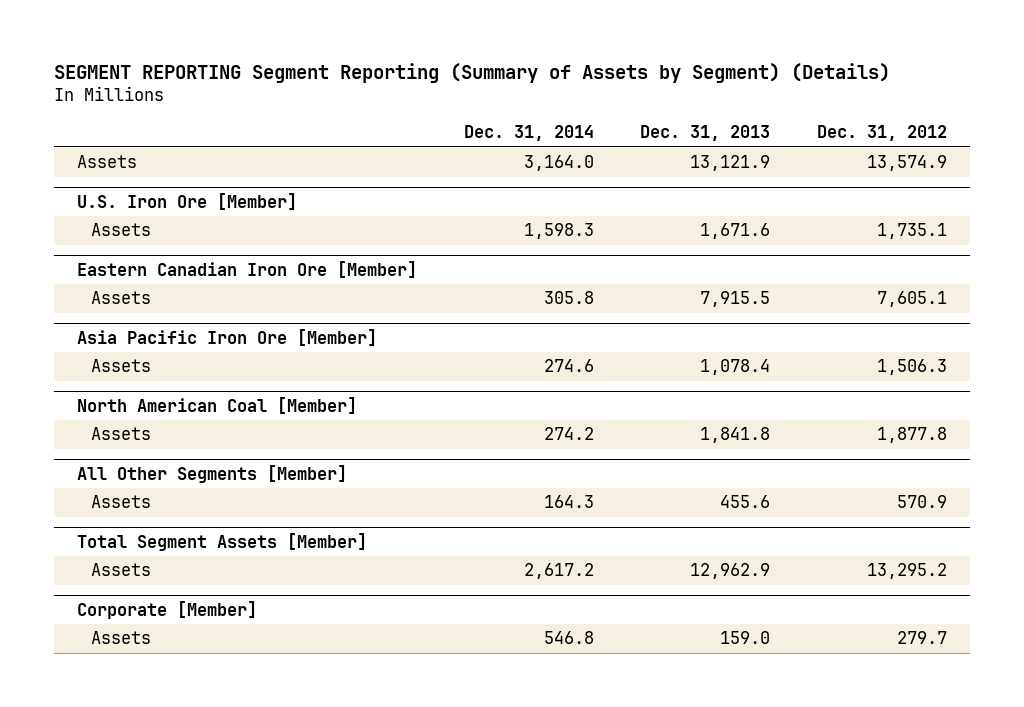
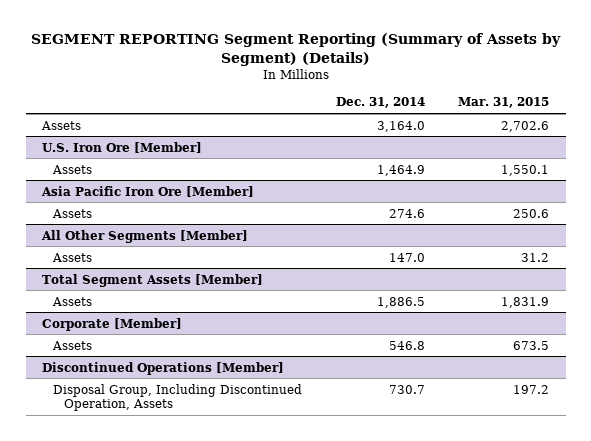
[640,125,771,142] Dec. 31, 2013 -> none
[817,125,948,142] Dec. 31, 2012 -> none
none -> [457,97,549,109] Mar. 31, 2015
[77,260,418,278] Eastern Canadian Iron Ore [Member] -> none
[91,291,152,305] Assets -> none
[523,223,594,240] 1,598.3 -> [376,164,425,176] 1,464.9
[77,396,358,414] North American Coal [Member] -> none
[91,427,152,441] Assets -> none
[543,495,594,509] 164.3 -> [388,252,425,262] 147.0
[523,563,594,580] 2,617.2 -> [376,296,425,308] 1,886.5
none -> [42,361,285,375] Discontinued Operations [Member]
none -> [53,383,303,412] Disposal Group, Including Discontinued Operation, Assets

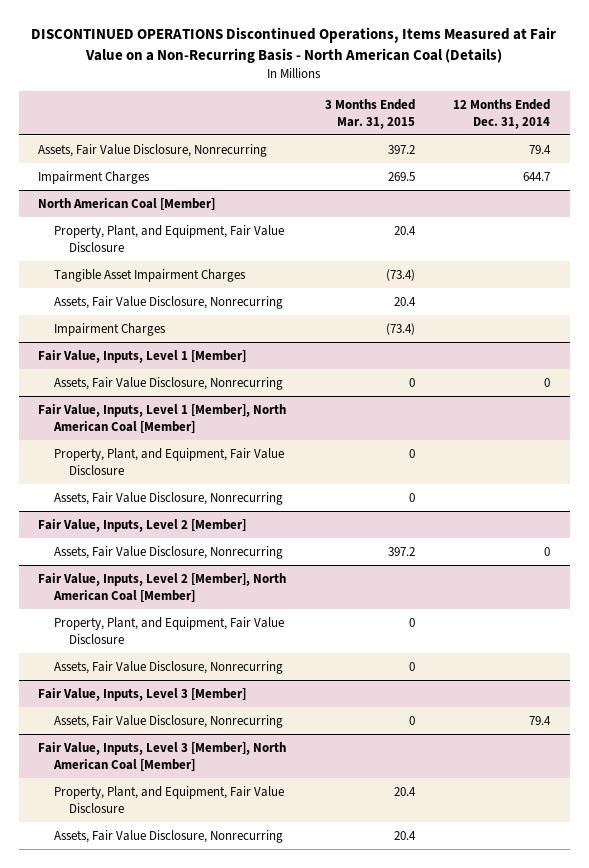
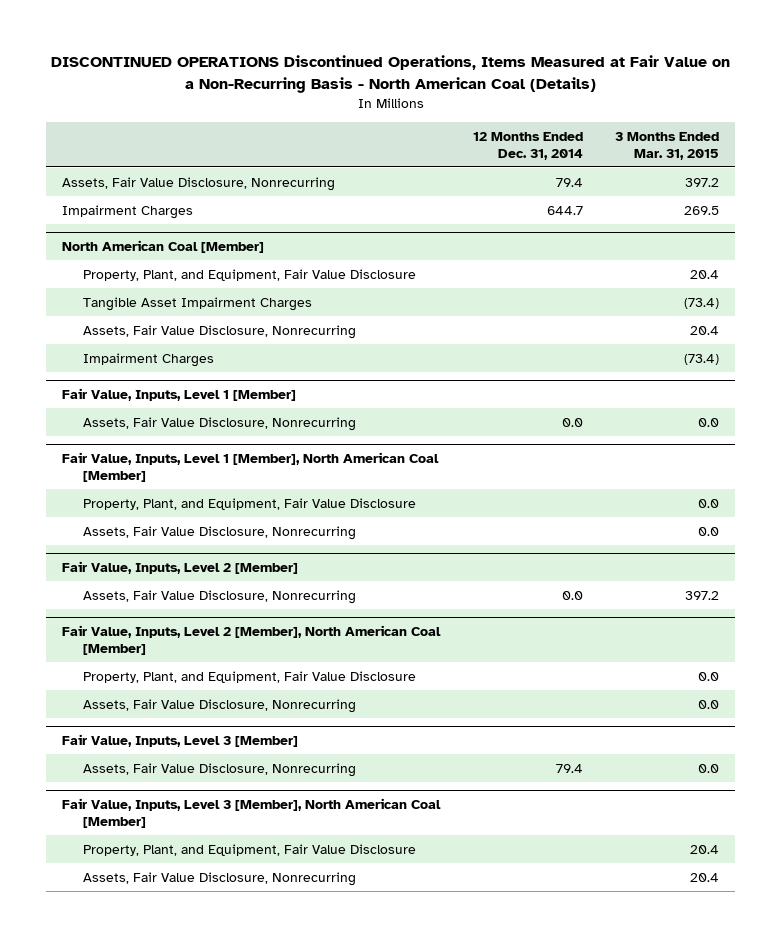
[408,377,415,387] 0 -> [698,417,720,427] 0.0
[544,377,551,387] 0 -> [561,417,583,427] 0.0
[408,448,415,458] 0 -> [698,498,720,508] 0.0
[408,492,415,502] 0 -> [698,526,720,536] 0.0
[544,546,551,556] 0 -> [561,590,583,600] 0.0
[408,617,415,627] 0 -> [698,671,720,681] 0.0
[408,661,415,671] 0 -> [698,699,720,709] 0.0
[408,715,415,725] 0 -> [698,763,720,773] 0.0

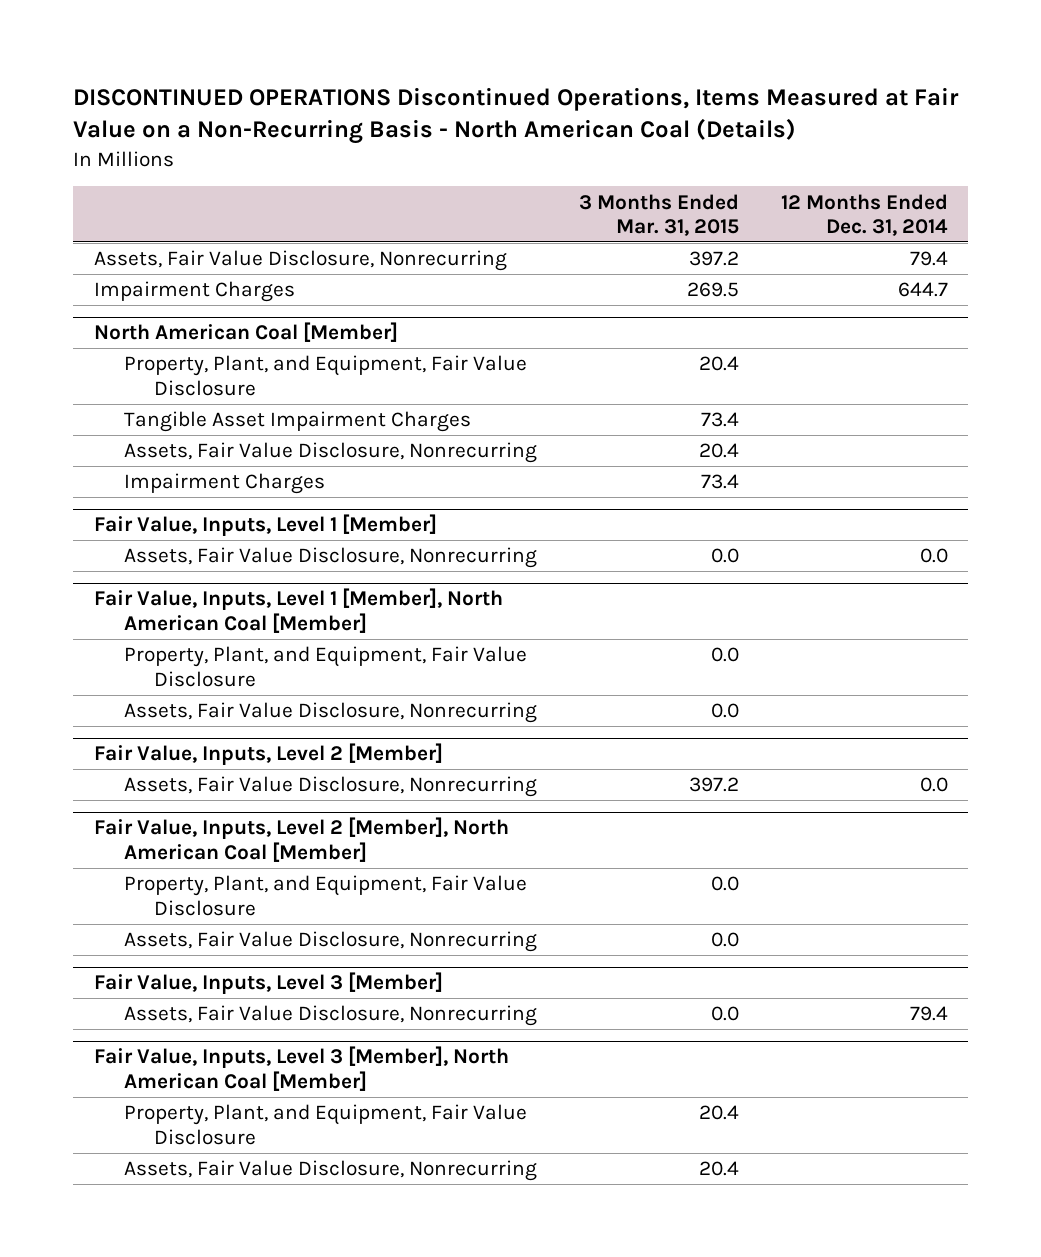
[684,297,720,309] (73.4) -> [700,412,739,428] 73.4
[684,353,720,365] (73.4) -> [700,474,739,490] 73.4

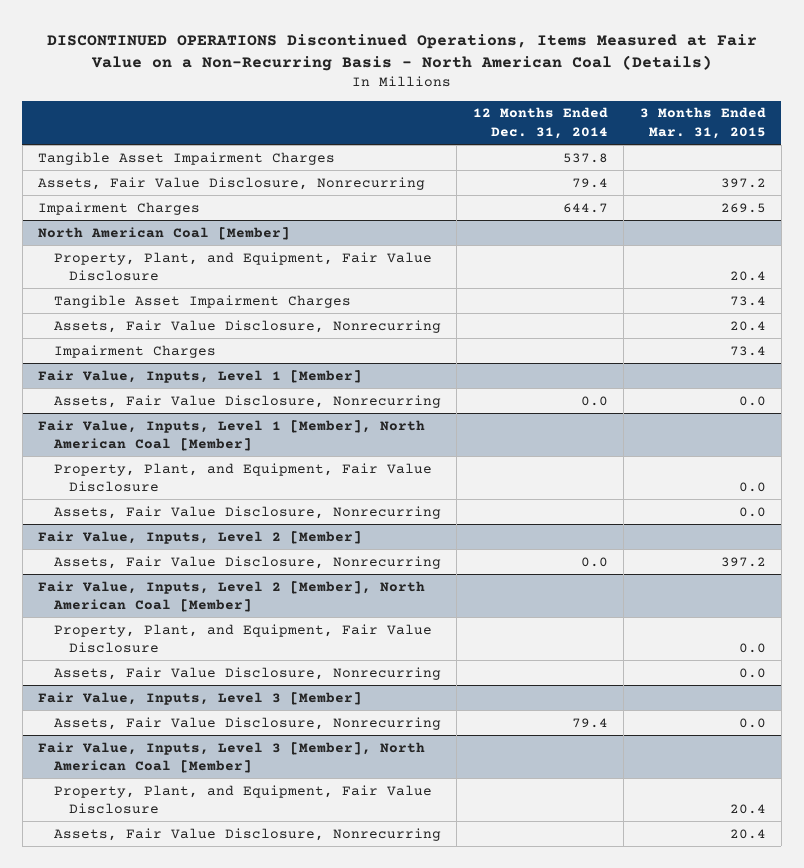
none -> [38,151,336,165] Tangible Asset Impairment Charges

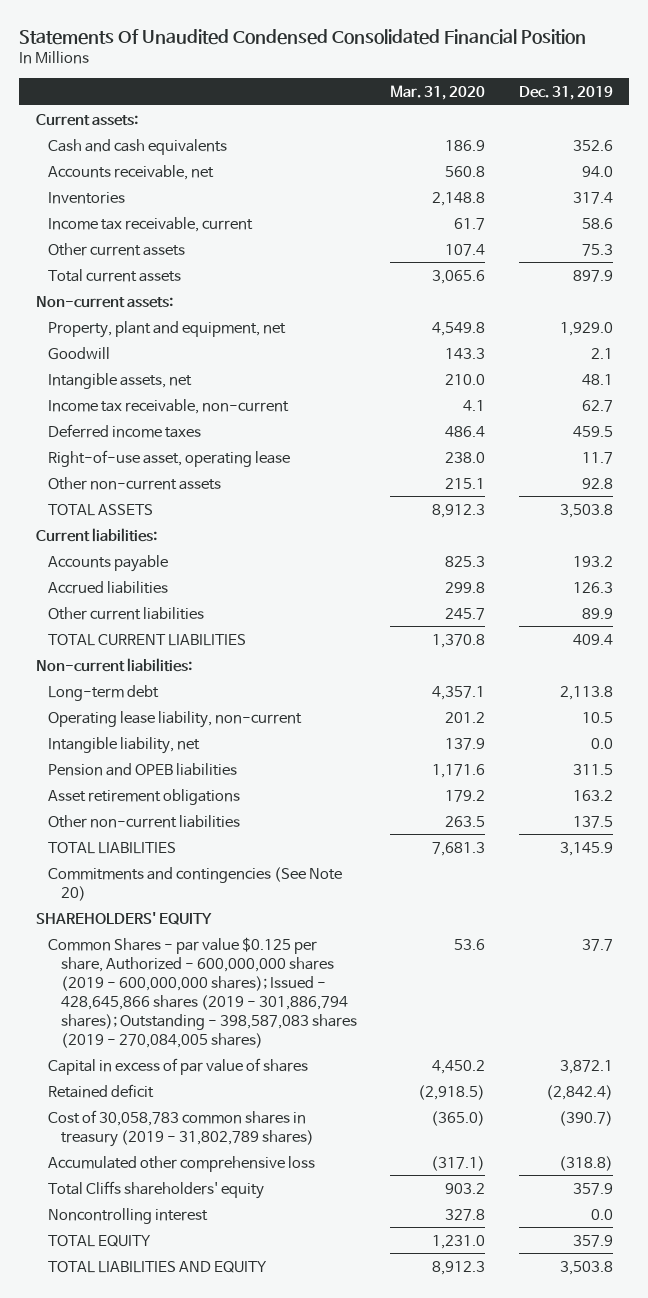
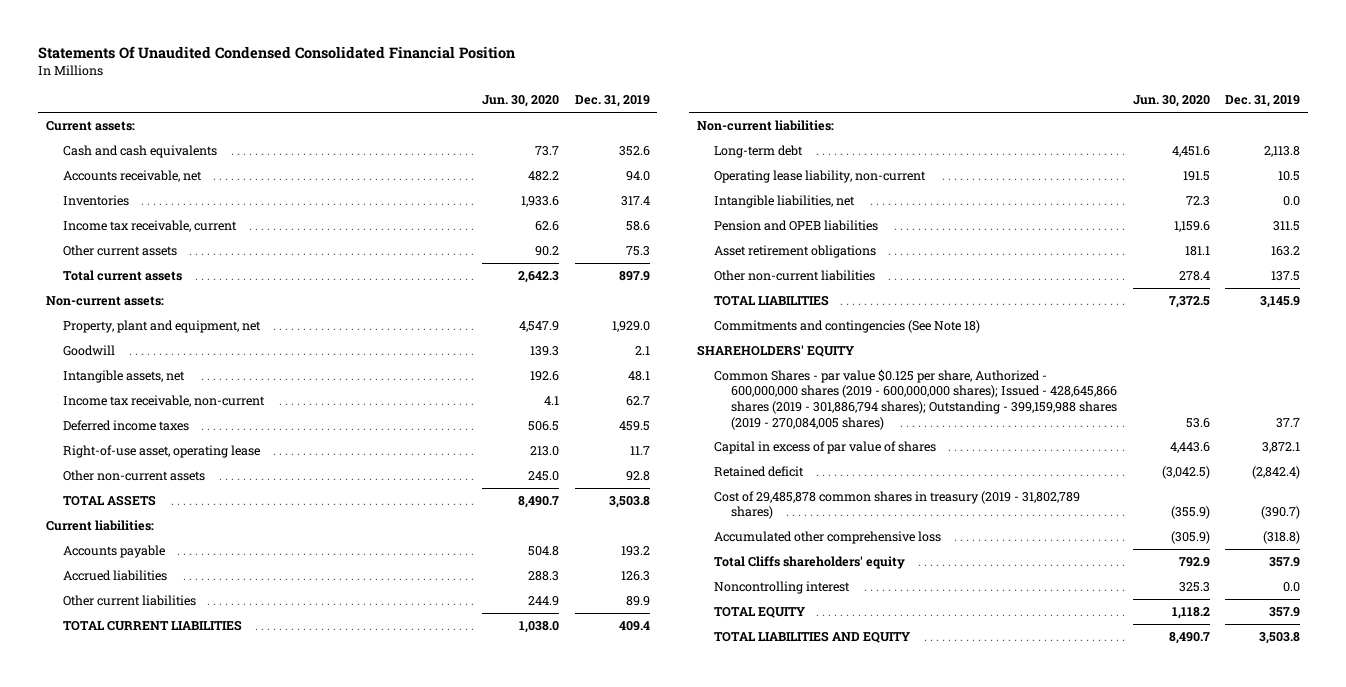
[390,85,486,101] Mar. 31, 2020 -> none
none -> [481,95,559,108] Jun. 30, 2020
[48,736,201,754] Intangible liability, net -> [714,194,856,208] Intangible liabilities, net
[48,866,343,901] Commitments and contingencies (See Note 20) -> [714,319,981,333] Commitments and contingencies (See Note 18)
[48,936,358,1048] Common Shares - par value $0.125 per share, Authorized - 600,000,000 shares (2019 - 600,000,000 shares); Issued - 428,645,866 shares (2019 - 301,886,794 shares); Outstanding - 398,587,083 shares (2019 - 270,084,005 shares) -> [714,368,1118,430] Common Shares - par value $0.125 per share, Authorized - 600,000,000 shares (2019 - 600,000,000 shares); Issued - 428,645,866 shares (2019 - 301,886,794 shares); Outstanding - 399,159,988 shares (2019 - 270,084,005 shares)
[48,1109,315,1147] Cost of 30,058,783 common shares in treasury (2019 - 31,802,789 shares) -> [714,490,1081,520] Cost of 29,485,878 common shares in treasury (2019 - 31,802,789 shares)

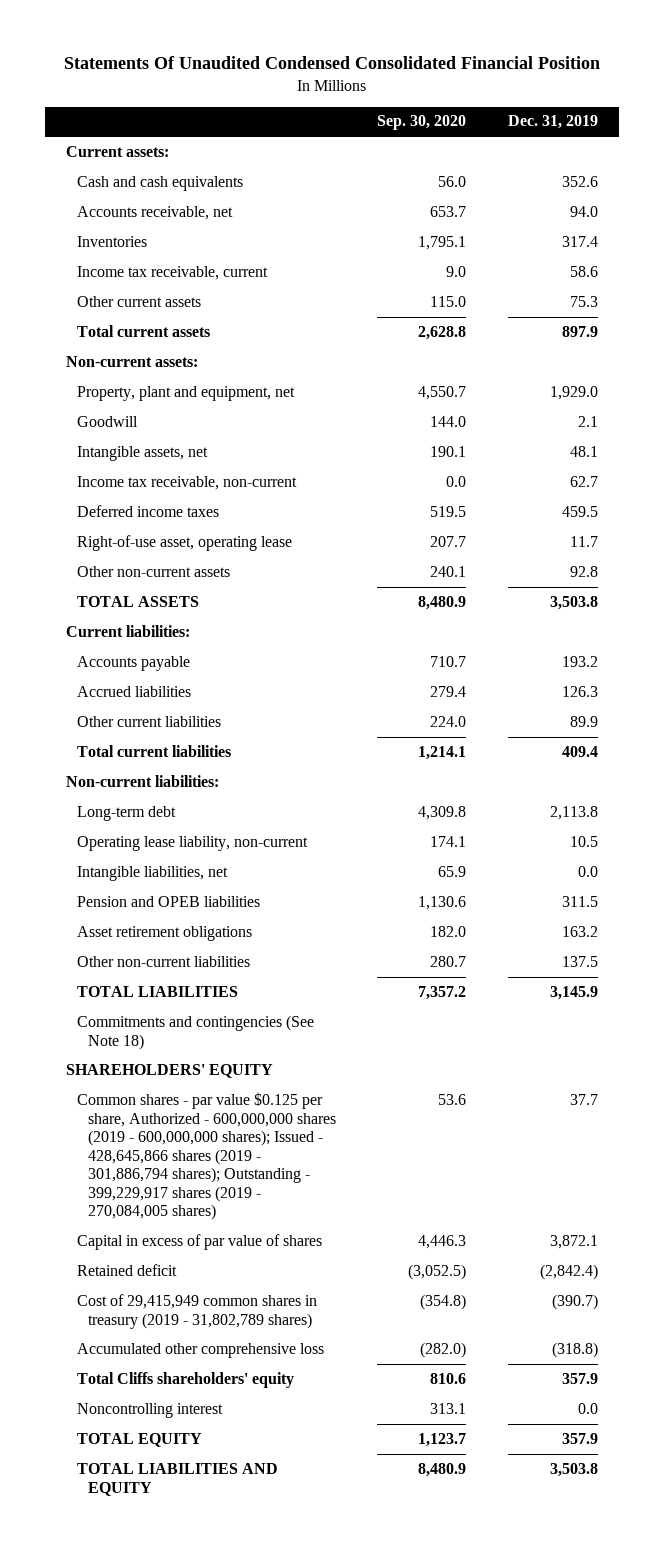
[481,95,559,108] Jun. 30, 2020 -> none
none -> [377,115,467,131] Sep. 30, 2020
[63,619,243,631] TOTAL CURRENT LIABILITIES -> [76,744,231,757] Total current liabilities
[714,368,1118,430] Common Shares - par value $0.125 per share, Authorized - 600,000,000 shares (2019 - 600,000,000 shares); Issued - 428,645,866 shares (2019 - 301,886,794 shares); Outstanding - 399,159,988 shares (2019 - 270,084,005 shares) -> [76,1091,336,1221] Common shares - par value $0.125 per share, Authorized - 600,000,000 shares (2019 - 600,000,000 shares); Issued - 428,645,866 shares (2019 - 301,886,794 shares); Outstanding - 399,229,917 shares (2019 - 270,084,005 shares)
[714,490,1081,520] Cost of 29,485,878 common shares in treasury (2019 - 31,802,789 shares) -> [76,1293,317,1329] Cost of 29,415,949 common shares in treasury (2019 - 31,802,789 shares)

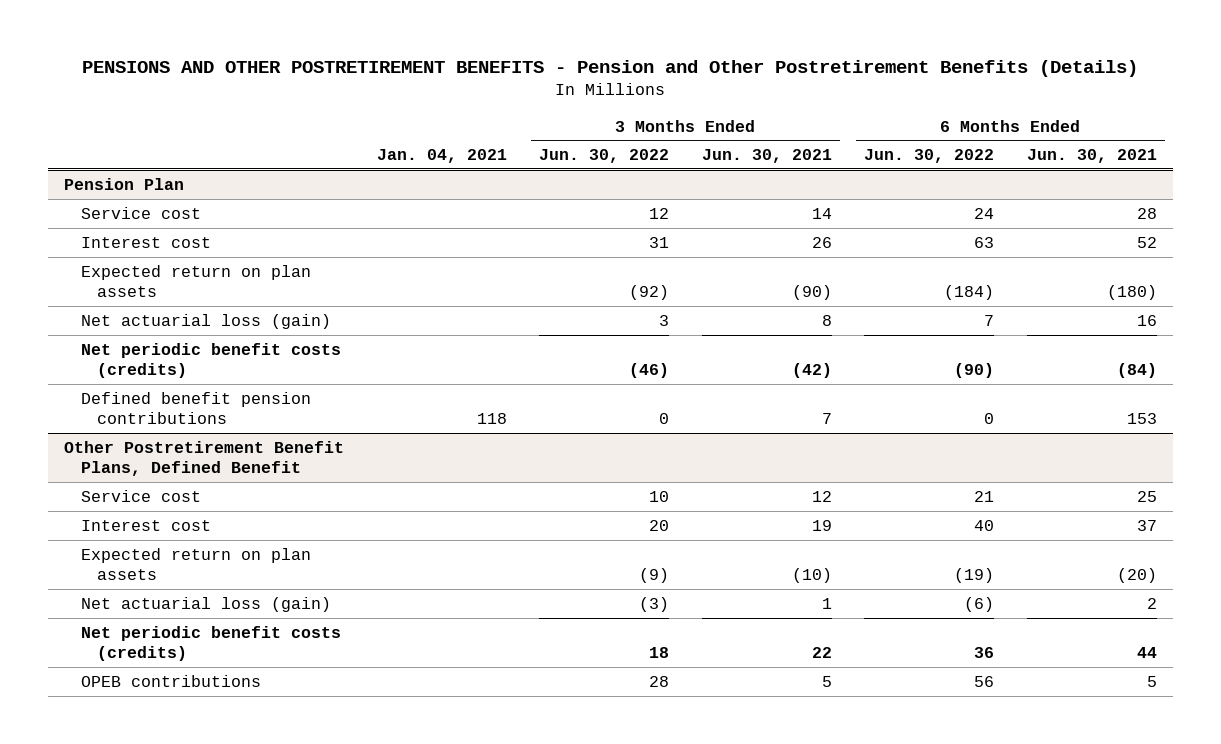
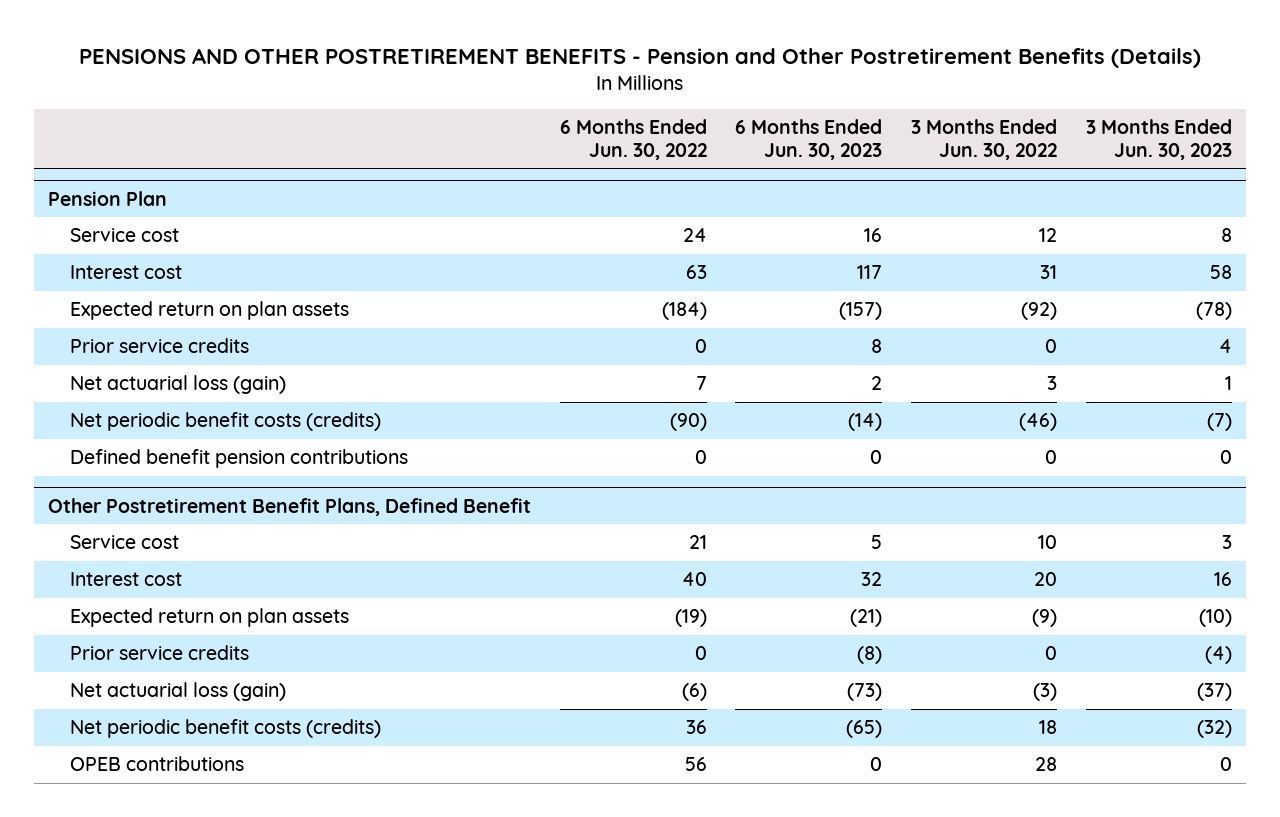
[376,149,507,164] Jan. 04, 2021 -> none
[701,149,832,164] Jun. 30, 2021 -> none
[1026,149,1157,164] Jun. 30, 2021 -> none
none -> [735,119,883,160] 6 Months Ended Jun. 30, 2023
none -> [1085,119,1232,160] 3 Months Ended Jun. 30, 2023
none -> [69,338,249,354] Prior service credits
none -> [69,645,249,661] Prior service credits

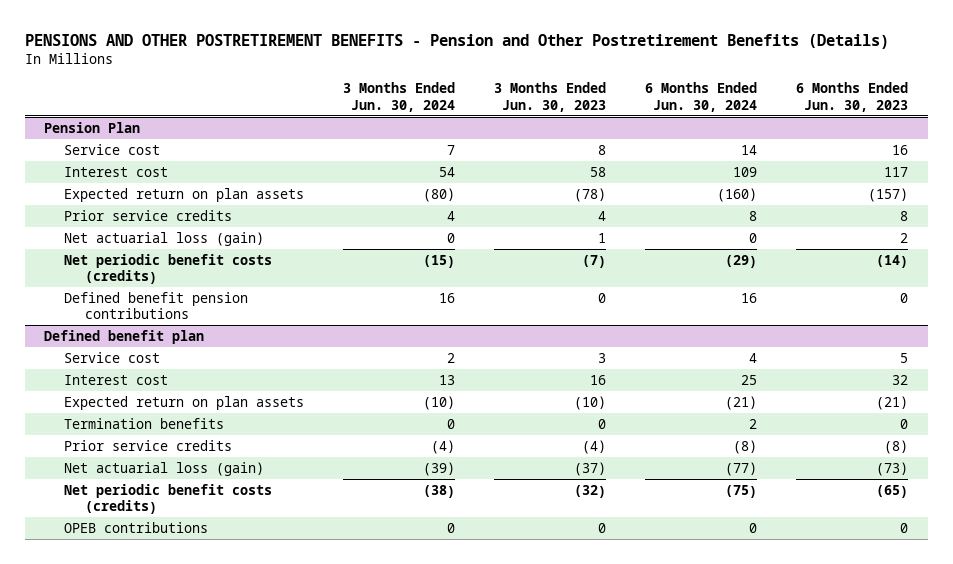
[559,119,707,160] 6 Months Ended Jun. 30, 2022 -> none
[910,119,1057,160] 3 Months Ended Jun. 30, 2022 -> none
none -> [343,82,456,112] 3 Months Ended Jun. 30, 2024
none -> [645,82,758,112] 6 Months Ended Jun. 30, 2024
[48,497,532,516] Other Postretirement Benefit Plans, Defined Benefit -> [44,329,205,344] Defined benefit plan
none -> [64,417,225,429] Termination benefits

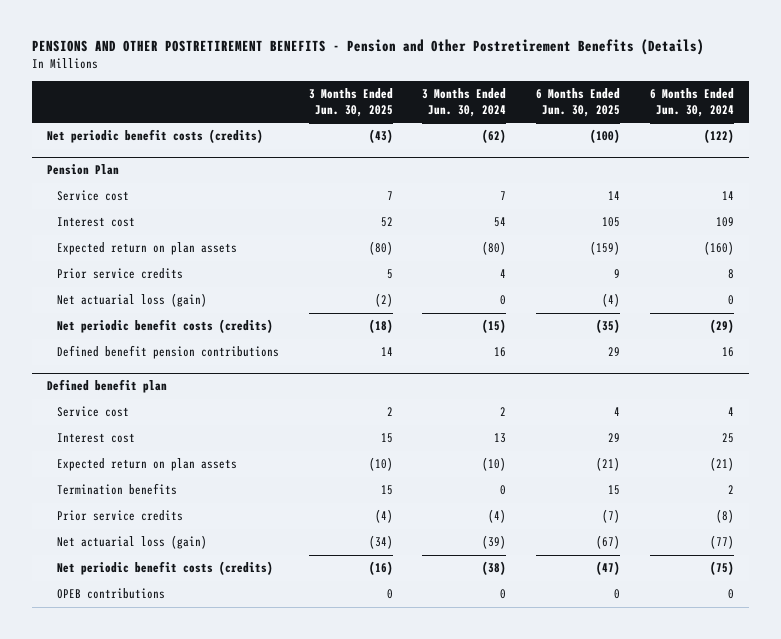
[494,82,607,112] 3 Months Ended Jun. 30, 2023 -> none
[796,82,909,112] 6 Months Ended Jun. 30, 2023 -> none
none -> [308,88,393,118] 3 Months Ended Jun. 30, 2025
none -> [536,88,621,118] 6 Months Ended Jun. 30, 2025
none -> [47,129,264,144] Net periodic benefit costs (credits)

